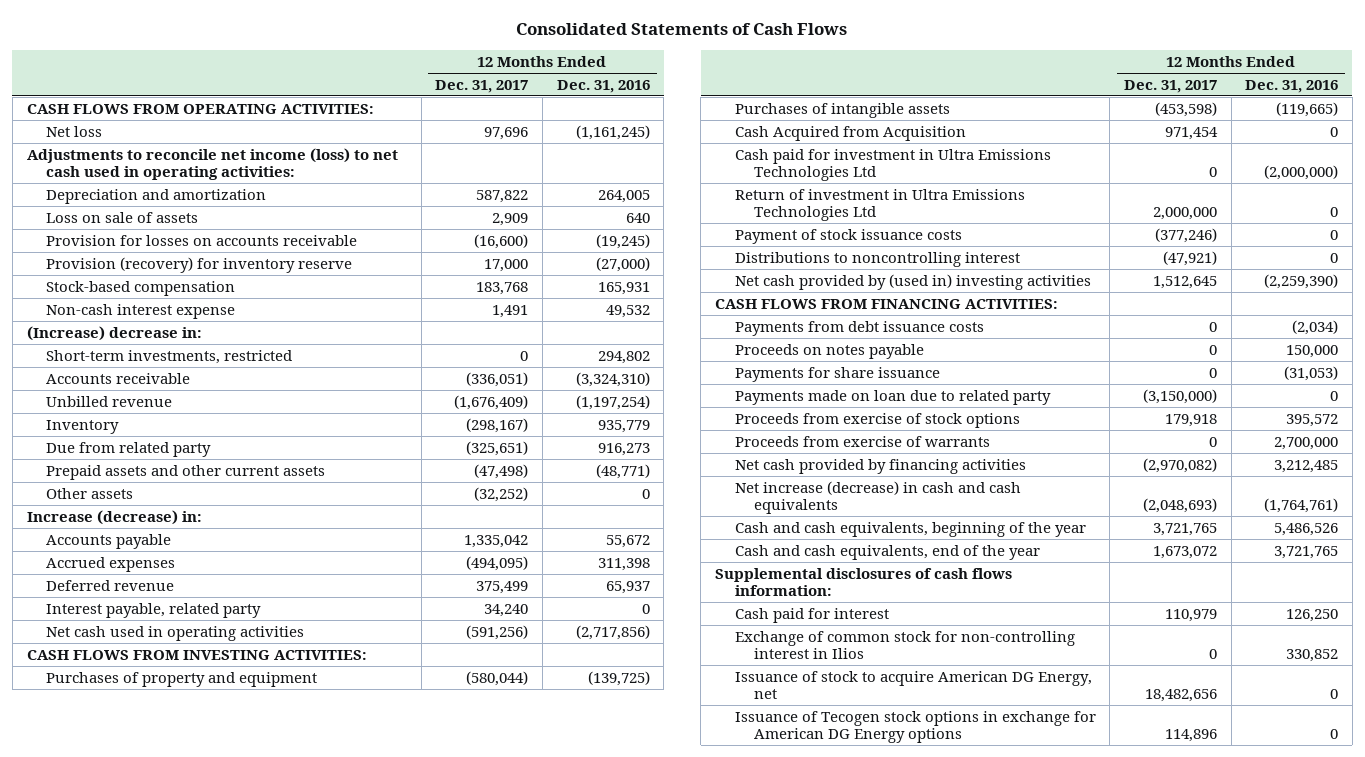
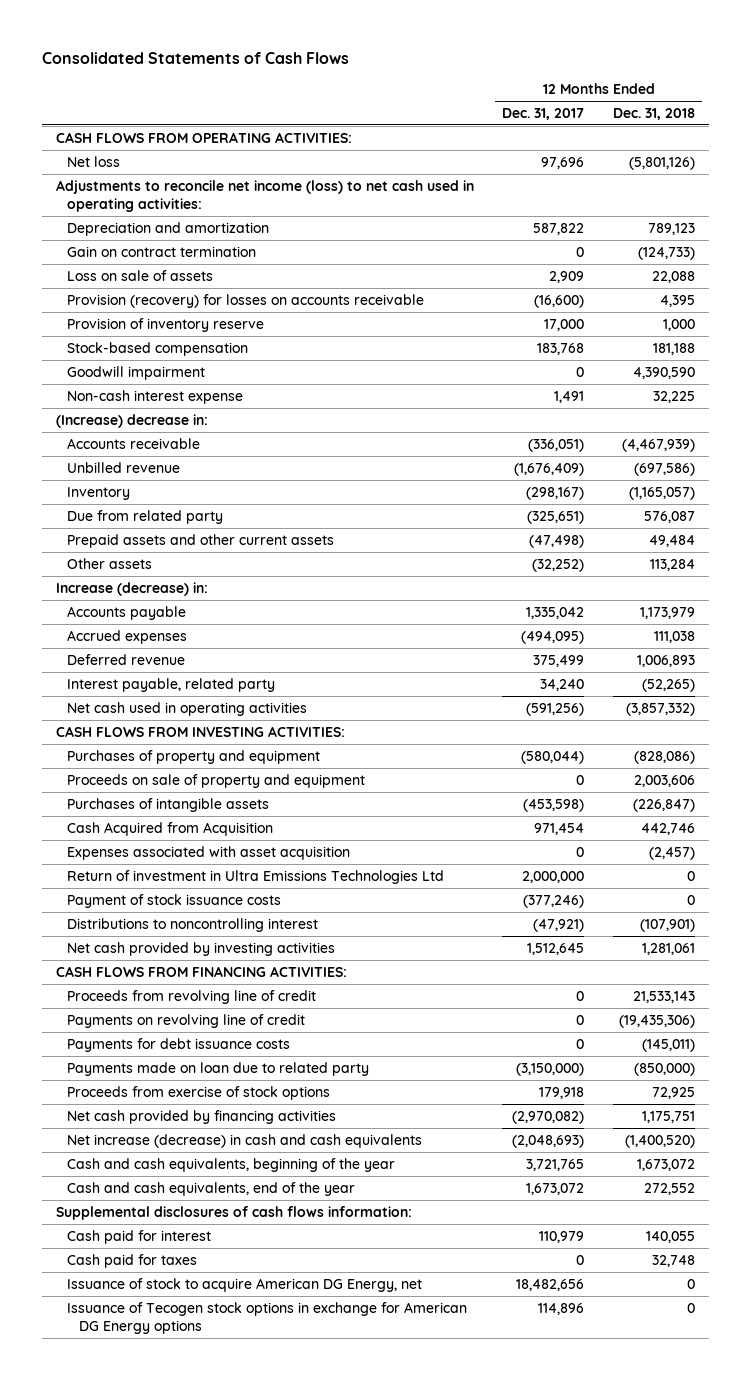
[556,79,650,93] Dec. 31, 2016 -> none
none -> [613,108,696,121] Dec. 31, 2018
none -> [67,245,257,257] Gain on contract termination
[46,234,358,246] Provision for losses on accounts receivable -> [67,293,425,308] Provision (recovery) for losses on accounts receivable
[46,256,353,273] Provision (recovery) for inventory reserve -> [67,317,265,332] Provision of inventory reserve
none -> [67,365,206,380] Goodwill impairment
[46,349,293,364] Short-term investments, restricted -> none
none -> [67,773,366,788] Proceeds on sale of property and equipment
[734,148,1051,181] Cash paid for investment in Ultra Emissions Technologies Ltd -> [67,845,351,860] Expenses associated with asset acquisition
[734,273,1091,290] Net cash provided by (used in) investing activities -> [67,941,336,956] Net cash provided by investing activities
[734,343,924,359] Proceeds on notes payable -> none
[734,366,940,382] Payments for share issuance -> none
none -> [67,989,317,1004] Proceeds from revolving line of credit
none -> [67,1013,306,1028] Payments on revolving line of credit
[734,320,984,336] Payments from debt issuance costs -> [67,1037,291,1052] Payments for debt issuance costs
[734,435,990,447] Proceeds from exercise of warrants -> none
[734,630,1075,659] Exchange of common stock for non-controlling interest in Ilios -> none
none -> [67,1253,198,1268] Cash paid for taxes

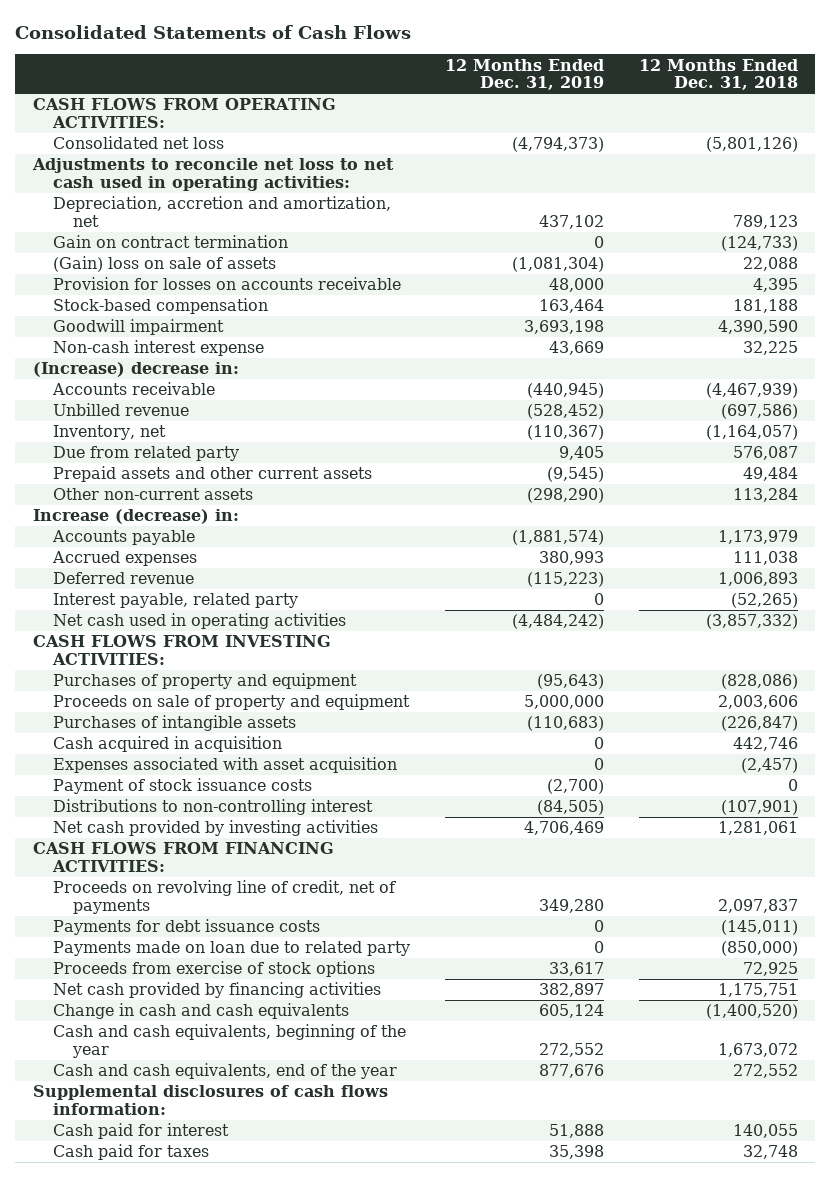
[502,108,585,121] Dec. 31, 2017 -> none
none -> [444,58,604,91] 12 Months Ended Dec. 31, 2019
[67,155,121,167] Net loss -> [52,136,224,150] Consolidated net loss
[55,179,474,212] Adjustments to reconcile net income (loss) to net cash used in operating activities: -> [31,158,394,191] Adjustments to reconcile net loss to net cash used in operating activities:
[67,221,270,236] Depreciation and amortization -> [52,196,391,227] Depreciation, accretion and amortization, net
[67,317,265,332] Provision of inventory reserve -> none
[67,269,214,281] Loss on sale of assets -> [52,256,276,273] (Gain) loss on sale of assets
[67,293,425,308] Provision (recovery) for losses on accounts receivable -> [52,277,401,291] Provision for losses on accounts receivable
[67,486,131,500] Inventory -> [52,425,166,441] Inventory, net
[629,486,696,500] (1,165,057) -> [705,425,798,441] (1,164,057)
[67,557,153,569] Other assets -> [52,488,253,501] Other non-current assets
[67,821,274,836] Cash Acquired from Acquisition -> [52,736,282,753] Cash acquired in acquisition
[67,869,445,884] Return of investment in Ultra Emissions Technologies Ltd -> none
[67,917,319,932] Distributions to noncontrolling interest -> [52,799,373,816] Distributions to non-controlling interest
[67,1013,306,1028] Payments on revolving line of credit -> none
[67,989,317,1004] Proceeds from revolving line of credit -> [52,880,396,914] Proceeds on revolving line of credit, net of payments
[633,990,696,1003] 21,533,143 -> [717,898,798,913] 2,097,837
[67,1133,423,1148] Net increase (decrease) in cash and cash equivalents -> [52,1003,349,1020] Change in cash and cash equivalents
[67,1277,423,1292] Issuance of stock to acquire American DG Energy, net -> none
[67,1301,468,1334] Issuance of Tecogen stock options in exchange for American DG Energy options -> none

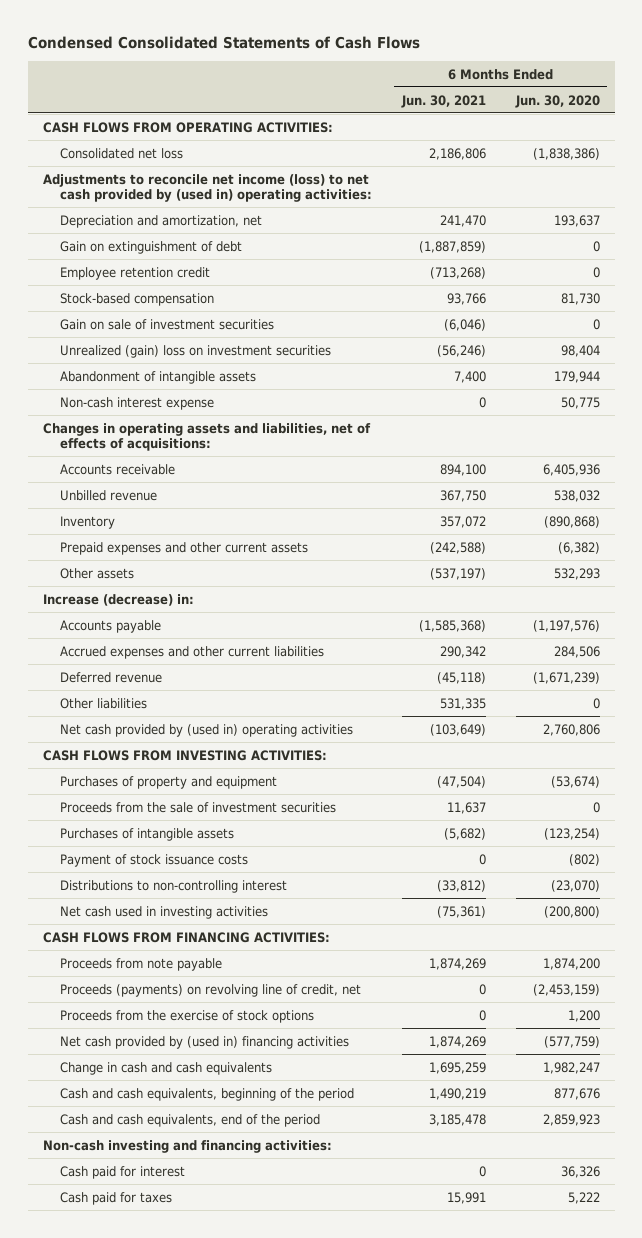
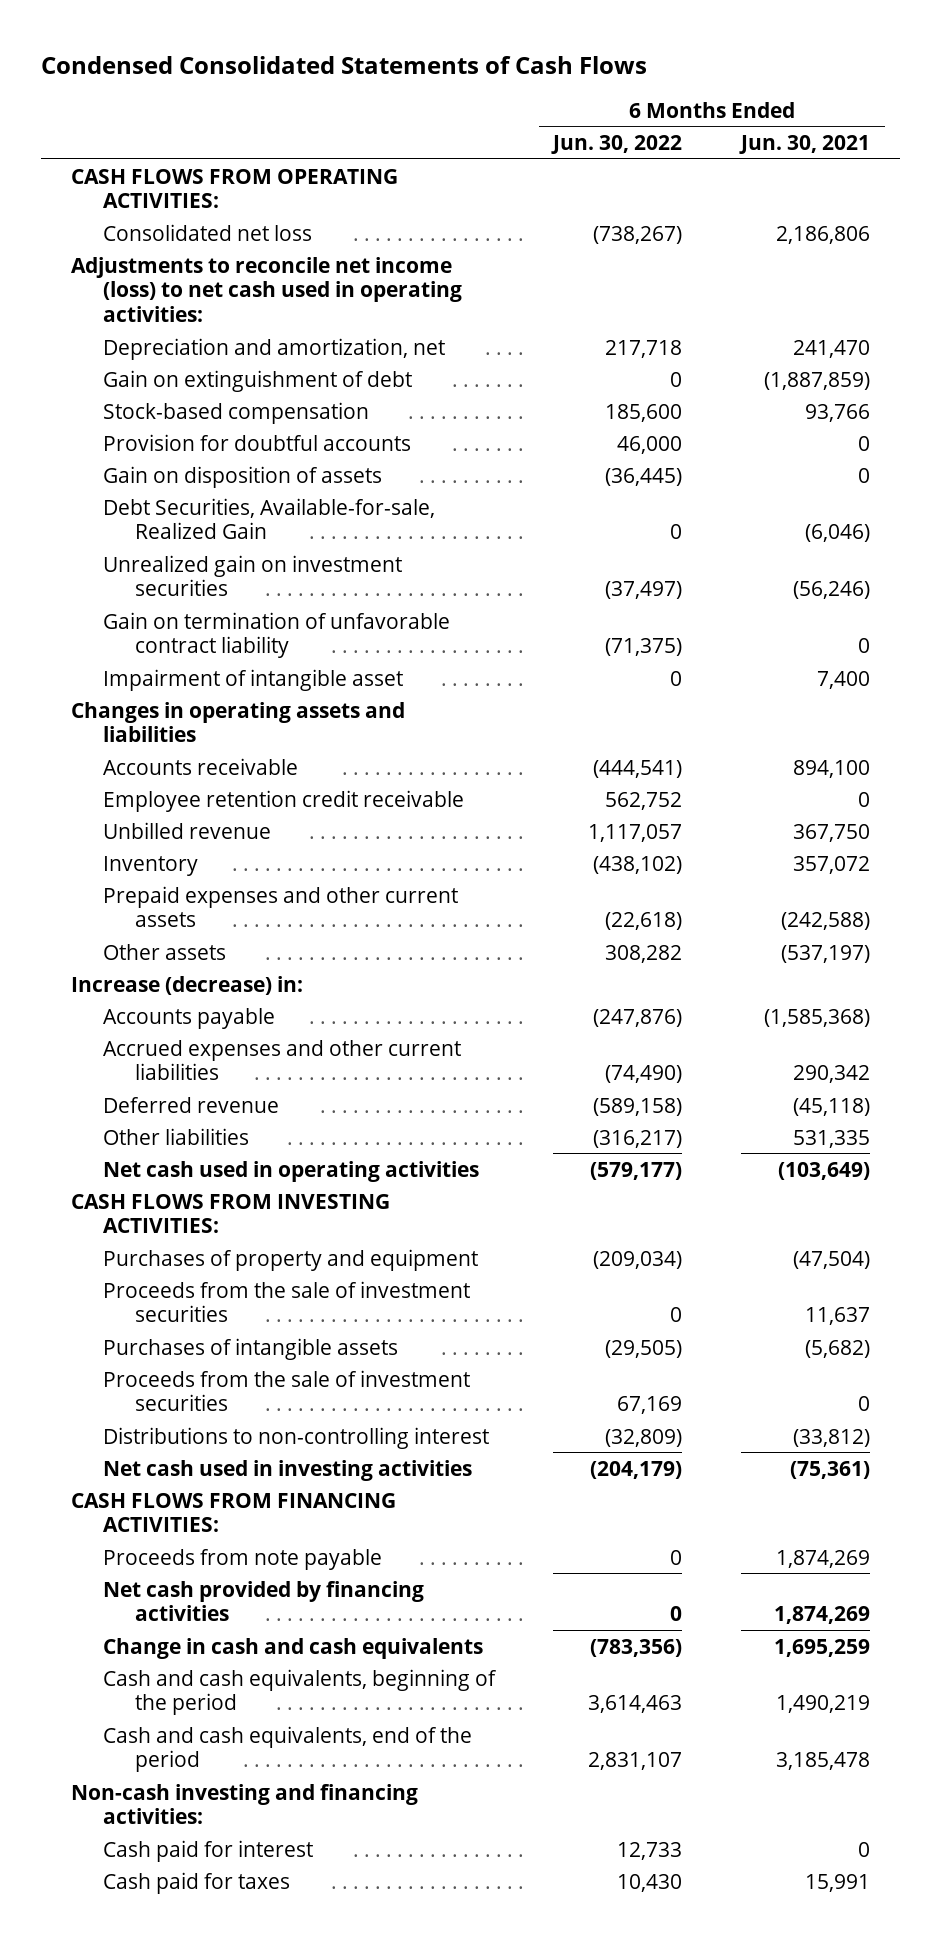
[514,94,600,108] Jun. 30, 2020 -> none
none -> [551,135,683,155] Jun. 30, 2022
[42,173,372,202] Adjustments to reconcile net income (loss) to net cash provided by (used in) operating activities: -> [70,256,462,323] Adjustments to reconcile net income (loss) to net cash used in operating activities:
[59,266,210,280] Employee retention credit -> none
[59,396,214,410] Non-cash interest expense -> none
none -> [102,433,411,451] Provision for doubtful accounts
[59,318,274,330] Gain on sale of investment securities -> [102,465,382,488] Gain on disposition of assets
[443,318,486,331] (6,046) -> [858,467,871,483] 0
none -> [102,497,435,540] Debt Securities, Available-for-sale, Realized Gain
[59,344,331,358] Unrealized (gain) loss on investment securities -> [102,554,402,597] Unrealized gain on investment securities
none -> [102,611,450,659] Gain on termination of unfavorable contract liability
[59,370,256,384] Abandonment of intangible assets -> [102,668,403,691] Impairment of intangible asset
[42,422,371,451] Changes in operating assets and liabilities, net of effects of acquisitions: -> [70,701,405,743] Changes in operating assets and liabilities
none -> [102,789,464,812] Employee retention credit receivable
[59,723,353,737] Net cash provided by (used in) operating activities -> [102,1160,479,1182] Net cash used in operating activities
[59,853,248,867] Payment of stock issuance costs -> none
none -> [102,1369,470,1412] Proceeds from the sale of investment securities
[59,983,361,997] Proceeds (payments) on revolving line of credit, net -> none
[59,1009,314,1023] Proceeds from the exercise of stock options -> none
[59,1035,349,1049] Net cash provided by (used in) financing activities -> [102,1580,424,1622] Net cash provided by financing activities

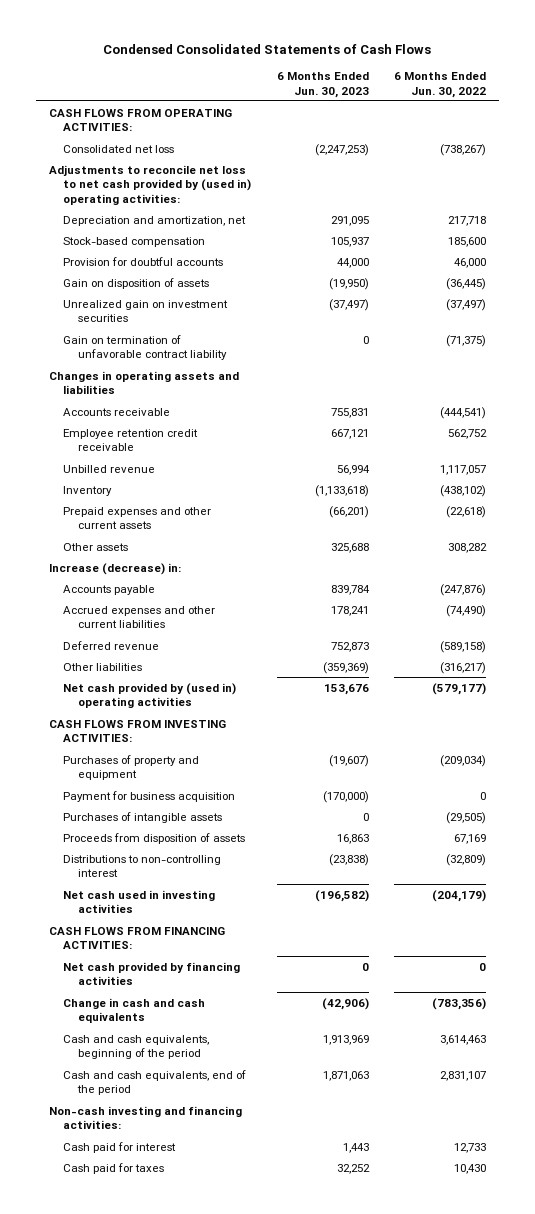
[739,135,871,155] Jun. 30, 2021 -> none
none -> [276,71,369,98] 6 Months Ended Jun. 30, 2023
[70,256,462,323] Adjustments to reconcile net income (loss) to net cash used in operating activities: -> [48,164,252,205] Adjustments to reconcile net loss to net cash provided by (used in) operating activities:
[102,369,412,392] Gain on extinguishment of debt -> none
[102,497,435,540] Debt Securities, Available-for-sale, Realized Gain -> none
[102,668,403,691] Impairment of intangible asset -> none
[102,1160,479,1182] Net cash used in operating activities -> [63,682,237,709] Net cash provided by (used in) operating activities
[102,1280,470,1323] Proceeds from the sale of investment securities -> none
none -> [63,790,236,802] Payment for business acquisition
[102,1369,470,1412] Proceeds from the sale of investment securities -> [63,832,246,844] Proceeds from disposition of assets
[102,1548,382,1570] Proceeds from note payable -> none

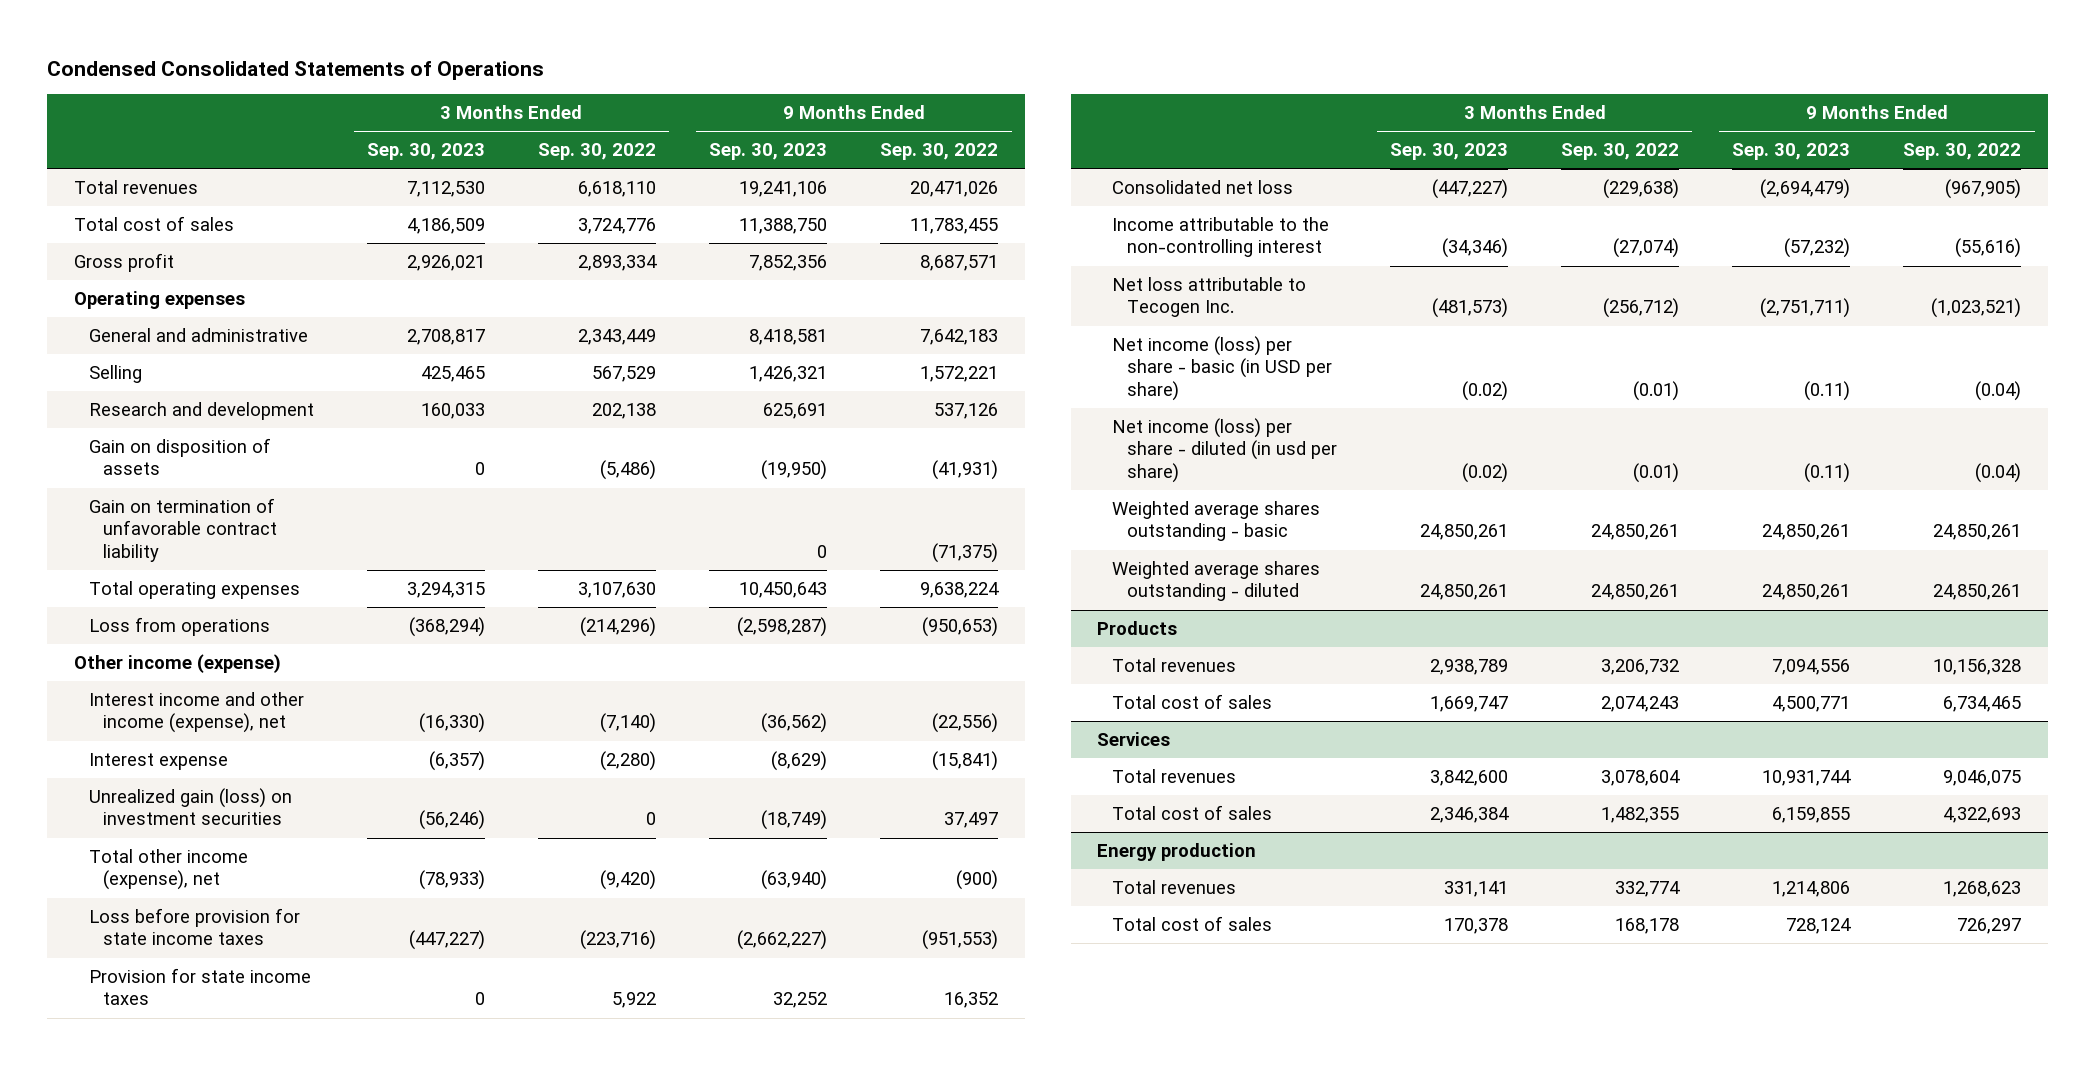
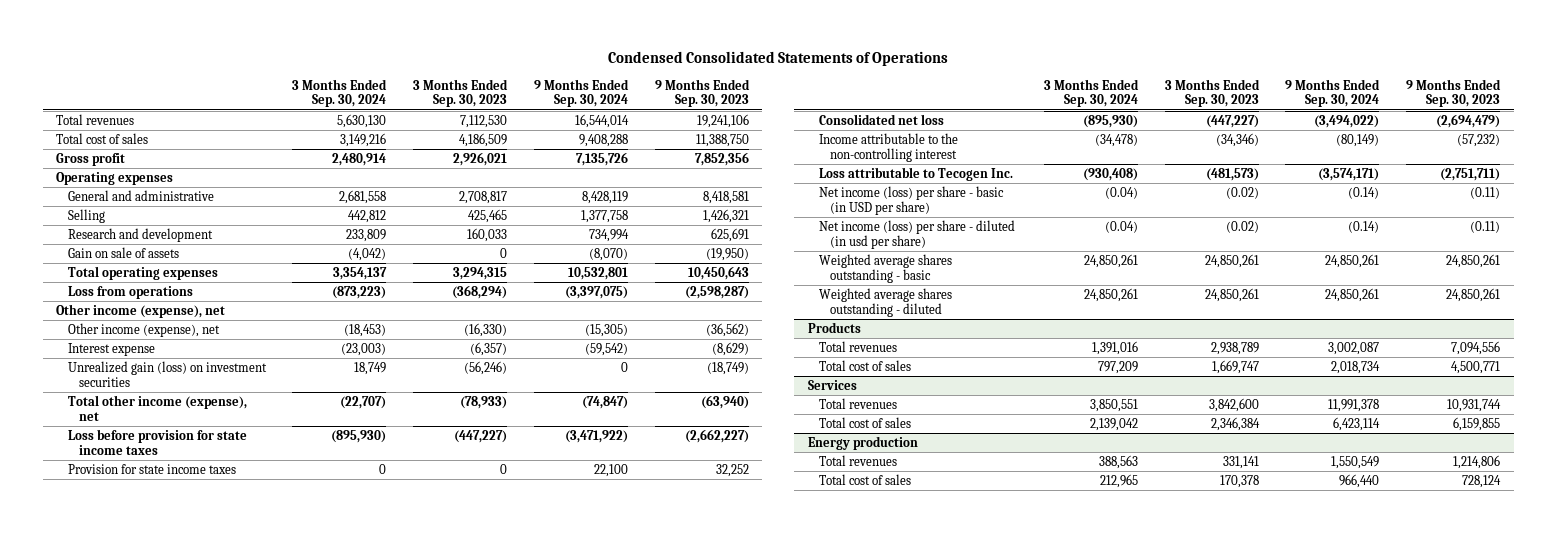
[537,143,656,161] Sep. 30, 2022 -> none
[880,143,999,161] Sep. 30, 2022 -> none
none -> [292,78,388,108] 3 Months Ended Sep. 30, 2024
none -> [534,78,630,108] 9 Months Ended Sep. 30, 2024
[88,498,278,562] Gain on termination of unfavorable contract liability -> none
[88,438,271,476] Gain on disposition of assets -> [67,246,179,258] Gain on sale of assets
[74,654,282,674] Other income (expense) -> [56,303,226,318] Other income (expense), net
[88,692,304,734] Interest income and other income (expense), net -> [67,322,220,337] Other income (expense), net
[1111,277,1306,318] Net loss attributable to Tecogen Inc. -> [818,166,1013,181] Loss attributable to Tecogen Inc.

